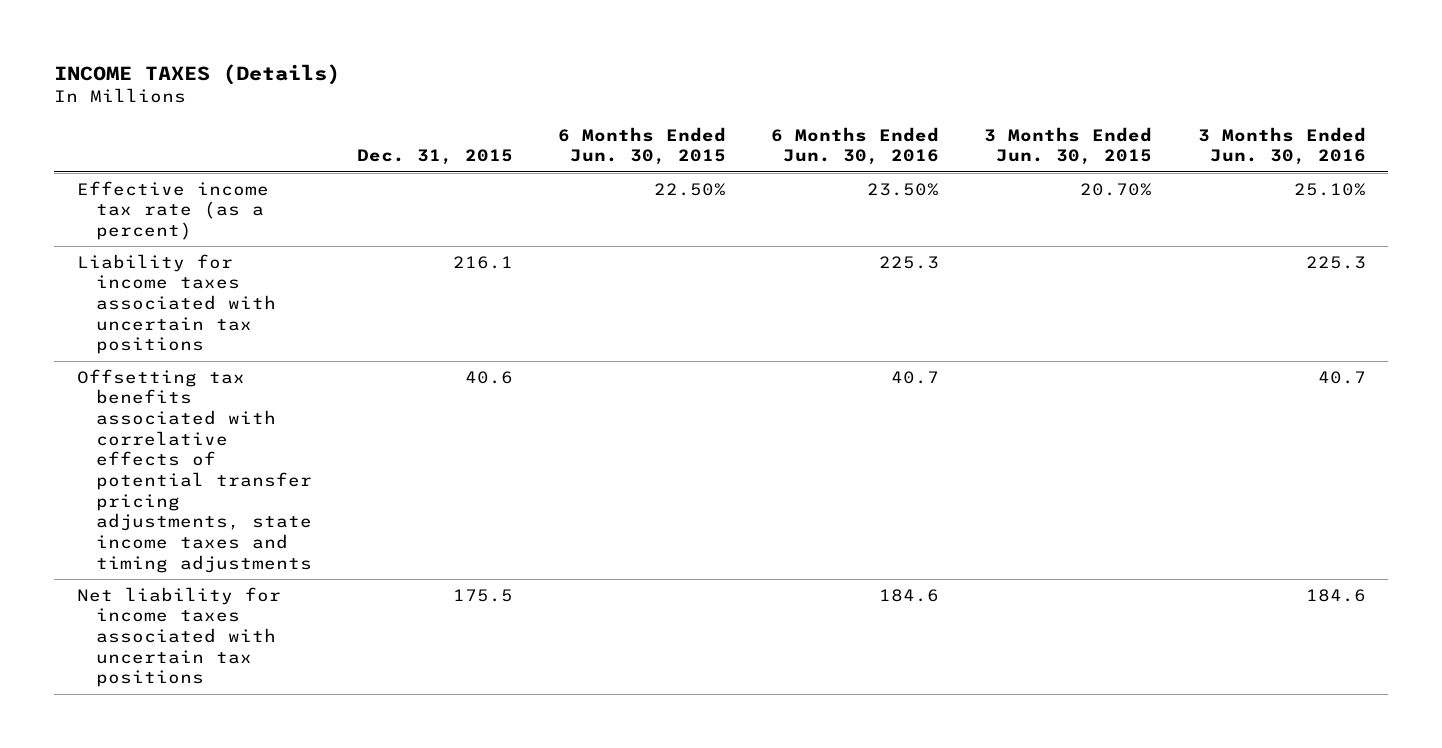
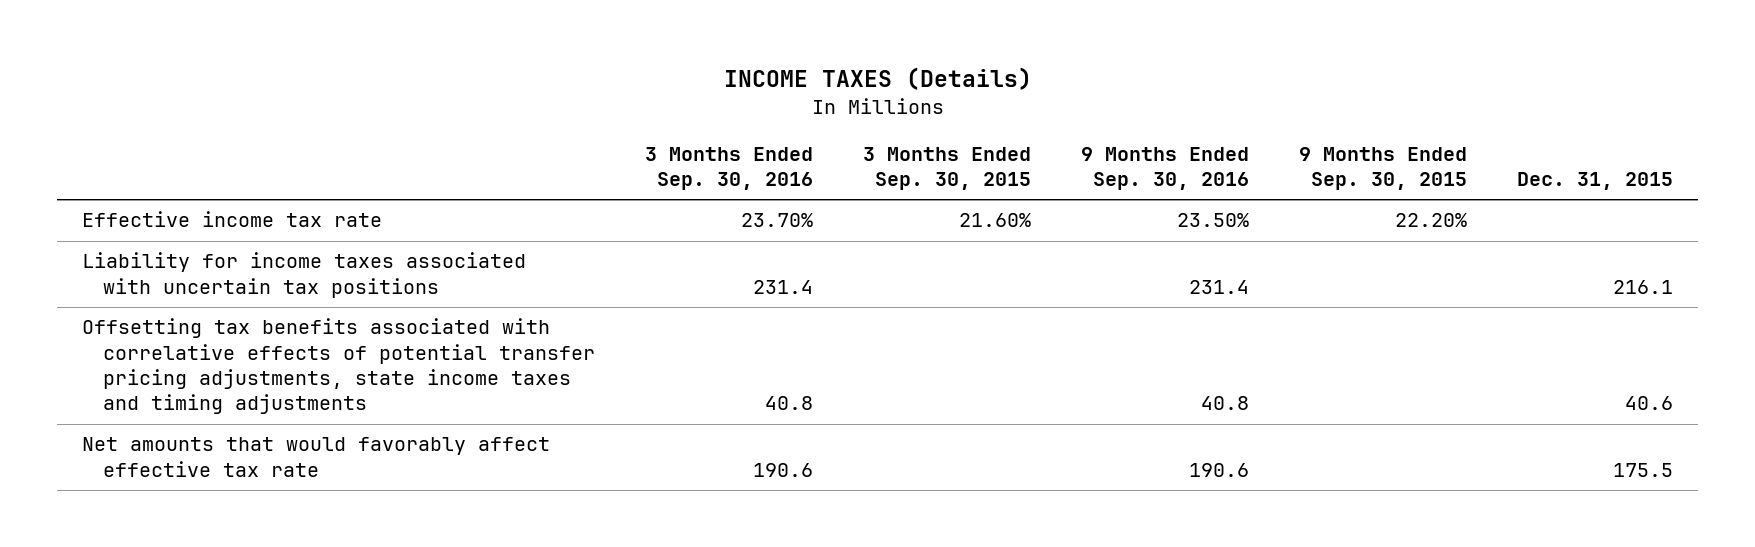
[558,126,727,166] 6 Months Ended Jun. 30, 2015 -> none
[771,126,940,166] 6 Months Ended Jun. 30, 2016 -> none
[984,126,1153,166] 3 Months Ended Jun. 30, 2015 -> none
[1197,126,1366,166] 3 Months Ended Jun. 30, 2016 -> none
none -> [644,146,813,191] 3 Months Ended Sep. 30, 2016
none -> [862,146,1031,191] 3 Months Ended Sep. 30, 2015
none -> [1081,146,1250,191] 9 Months Ended Sep. 30, 2016
none -> [1299,146,1468,191] 9 Months Ended Sep. 30, 2015
[76,180,269,241] Effective income tax rate (as a percent) -> [82,211,383,228] Effective income tax rate
[76,586,281,688] Net liability for income taxes associated with uncertain tax positions -> [82,437,551,477] Net amounts that would favorably affect effective tax rate

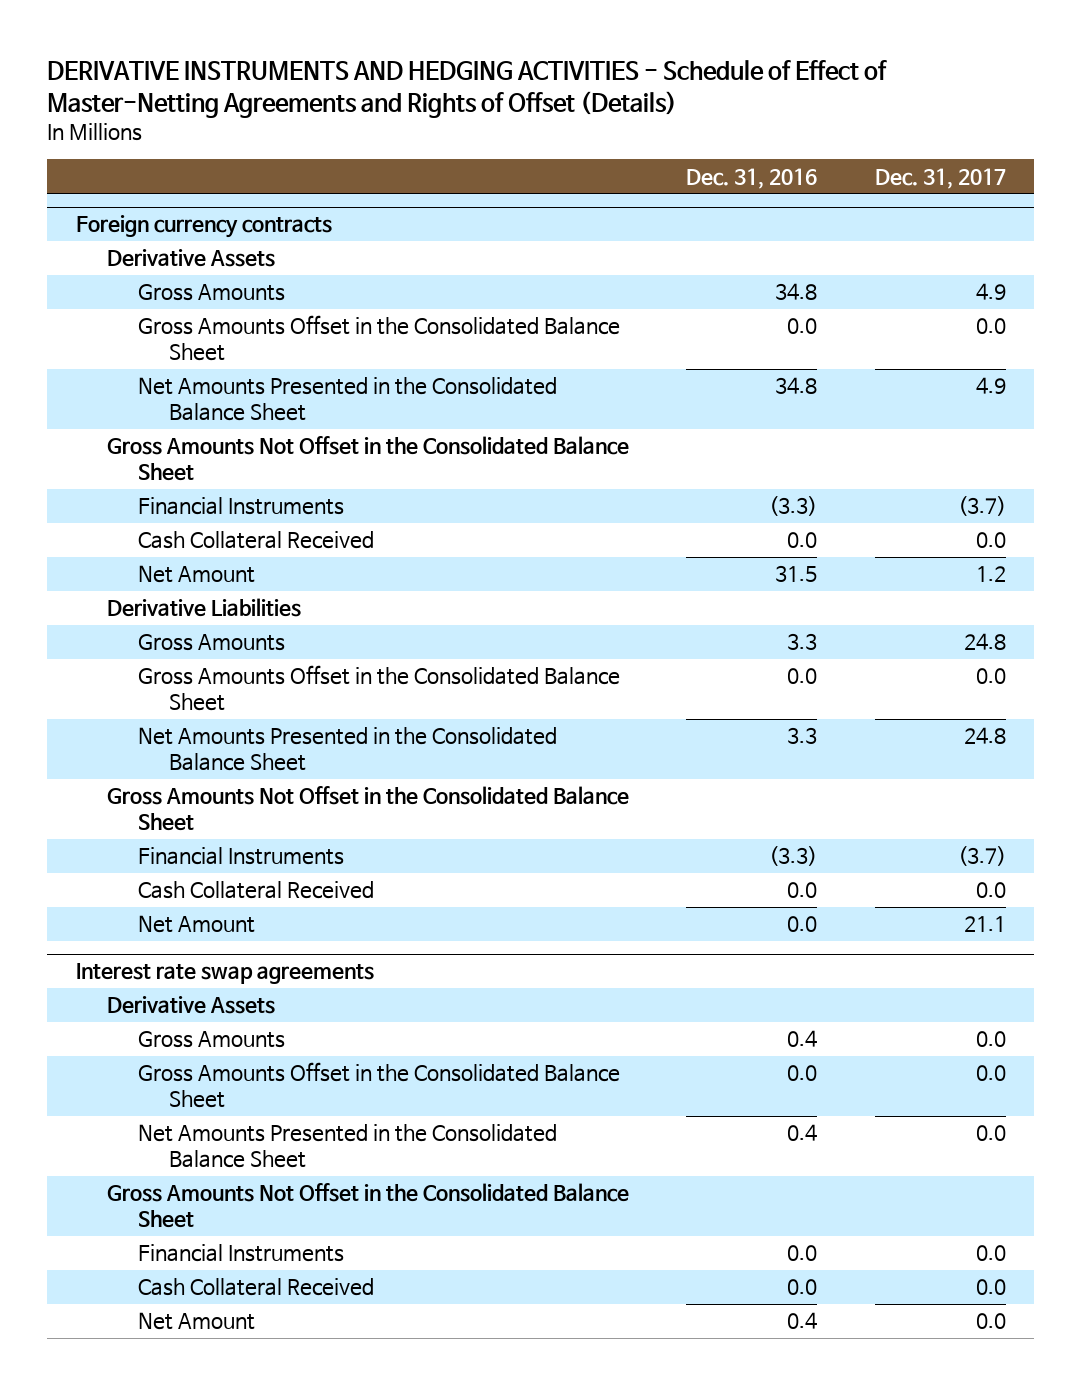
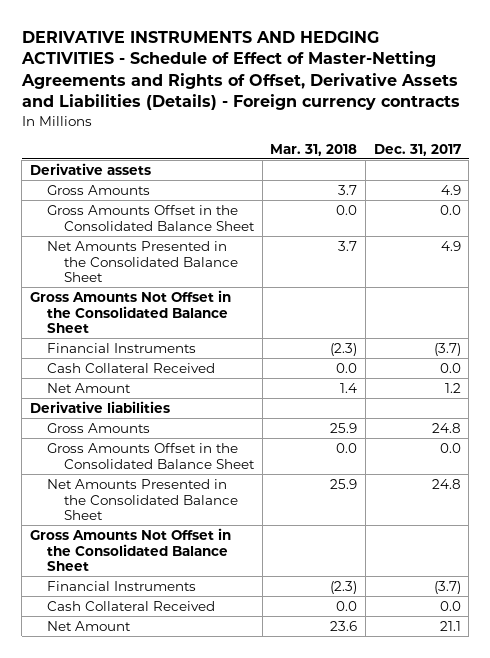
[47,60,888,119] DERIVATIVE INSTRUMENTS AND HEDGING ACTIVITIES - Schedule of Effect of Master-Netting Agreements and Rights of Offset (Details) -> [20,30,460,110] DERIVATIVE INSTRUMENTS AND HEDGING ACTIVITIES - Schedule of Effect of Master-Netting Agreements and Rights of Offset, Derivative Assets and Liabilities (Details) - Foreign currency contracts
[686,167,818,189] Dec. 31, 2016 -> none
none -> [270,143,358,156] Mar. 31, 2018
[76,215,333,239] Foreign currency contracts -> none
[107,249,276,268] Derivative Assets -> [29,162,151,175] Derivative assets
[107,598,302,618] Derivative Liabilities -> [29,400,170,413] Derivative liabilities
[76,963,375,985] Interest rate swap agreements -> none
[107,996,276,1015] Derivative Assets -> none
[138,1031,286,1049] Gross Amounts -> none
[138,1062,621,1109] Gross Amounts Offset in the Consolidated Balance Sheet -> none
[138,1124,558,1169] Net Amounts Presented in the Consolidated Balance Sheet -> none
[107,1183,630,1229] Gross Amounts Not Offset in the Consolidated Balance Sheet -> none
[138,1244,345,1263] Financial Instruments -> none
[138,1278,375,1297] Cash Collateral Received -> none
[138,1312,256,1331] Net Amount -> none

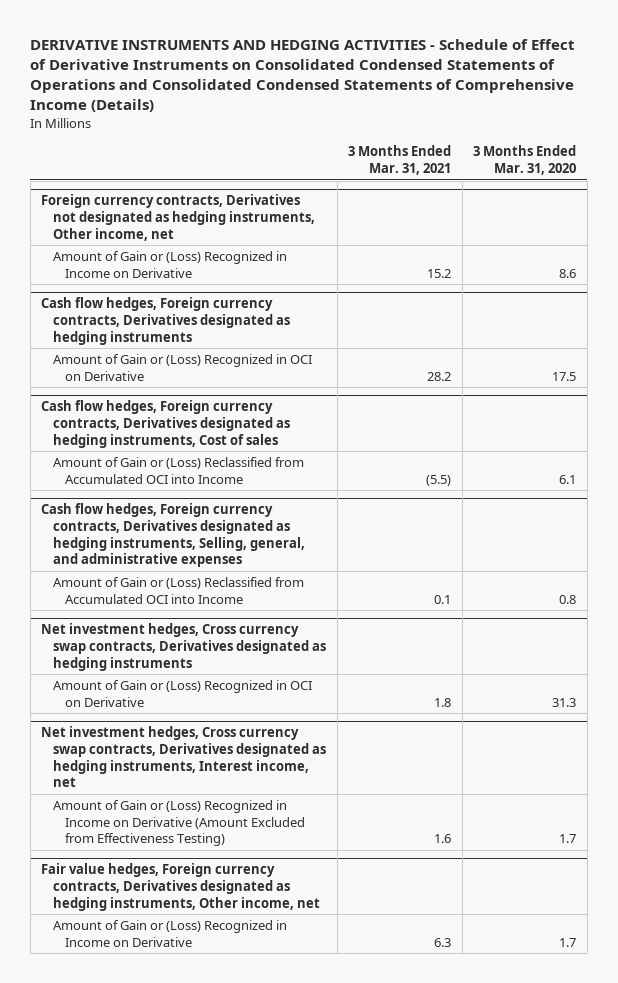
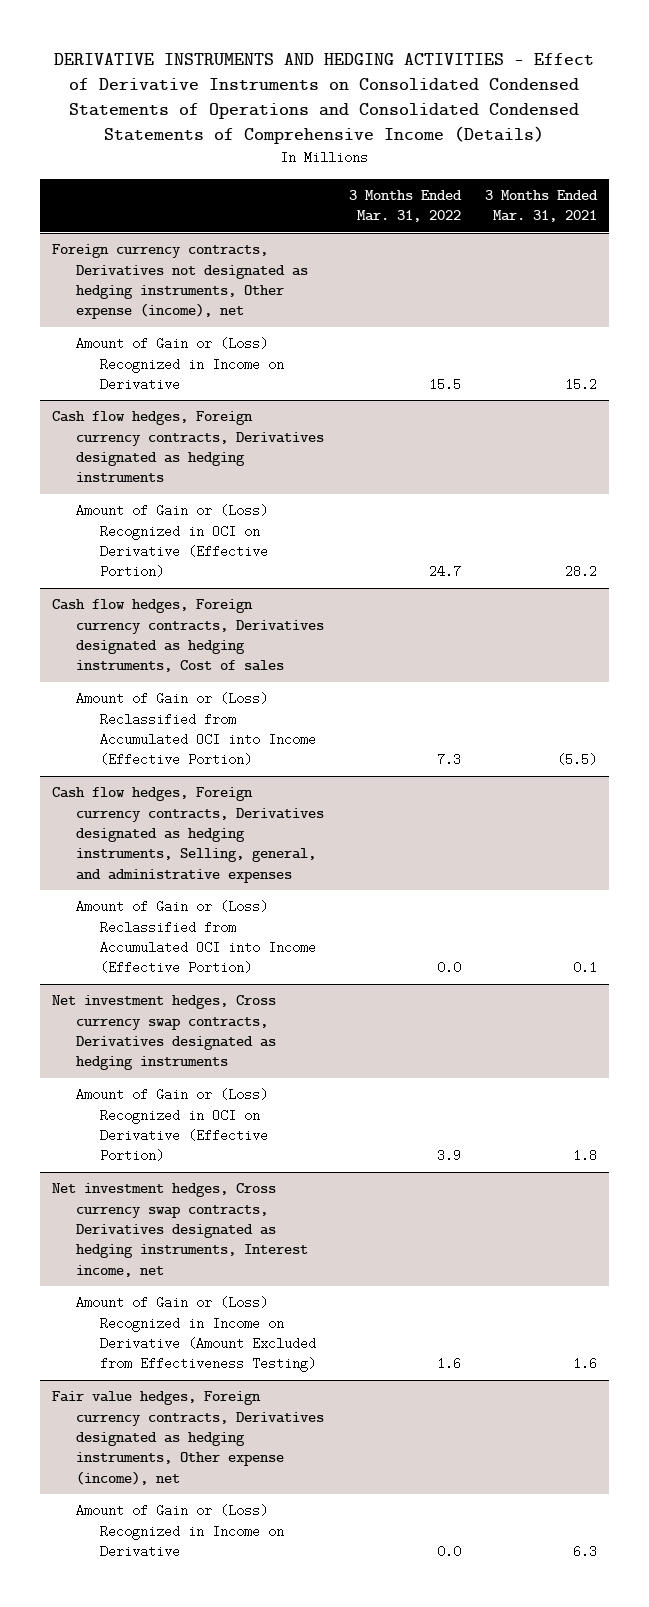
[30,39,576,113] DERIVATIVE INSTRUMENTS AND HEDGING ACTIVITIES - Schedule of Effect of Derivative Instruments on Consolidated Condensed Statements of Operations and Consolidated Condensed Statements of Comprehensive Income (Details) -> [54,52,595,145] DERIVATIVE INSTRUMENTS AND HEDGING ACTIVITIES - Effect of Derivative Instruments on Consolidated Condensed Statements of Operations and Consolidated Condensed Statements of Comprehensive Income (Details)
[473,145,577,176] 3 Months Ended Mar. 31, 2020 -> none
none -> [348,190,462,223] 3 Months Ended Mar. 31, 2022
[41,194,316,241] Foreign currency contracts, Derivatives not designated as hedging instruments, Other income, net -> [51,244,308,320] Foreign currency contracts, Derivatives not designated as hedging instruments, Other expense (income), net
[53,353,313,381] Amount of Gain or (Loss) Recognized in OCI on Derivative -> [75,504,268,579] Amount of Gain or (Loss) Recognized in OCI on Derivative (Effective Portion)
[53,456,305,484] Amount of Gain or (Loss) Reclassified from Accumulated OCI into Income -> [75,692,316,767] Amount of Gain or (Loss) Reclassified from Accumulated OCI into Income (Effective Portion)
[53,576,305,604] Amount of Gain or (Loss) Reclassified from Accumulated OCI into Income -> [75,900,316,975] Amount of Gain or (Loss) Reclassified from Accumulated OCI into Income (Effective Portion)
[53,679,313,707] Amount of Gain or (Loss) Recognized in OCI on Derivative -> [75,1088,268,1163] Amount of Gain or (Loss) Recognized in OCI on Derivative (Effective Portion)
[41,863,321,911] Fair value hedges, Foreign currency contracts, Derivatives designated as hedging instruments, Other income, net -> [51,1391,324,1485] Fair value hedges, Foreign currency contracts, Derivatives designated as hedging instruments, Other expense (income), net

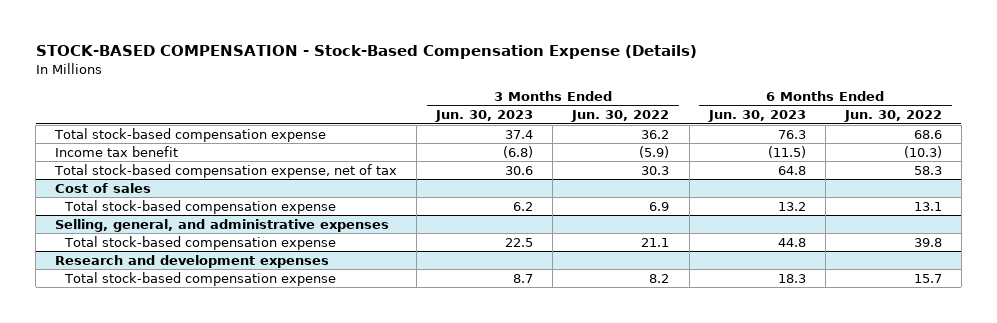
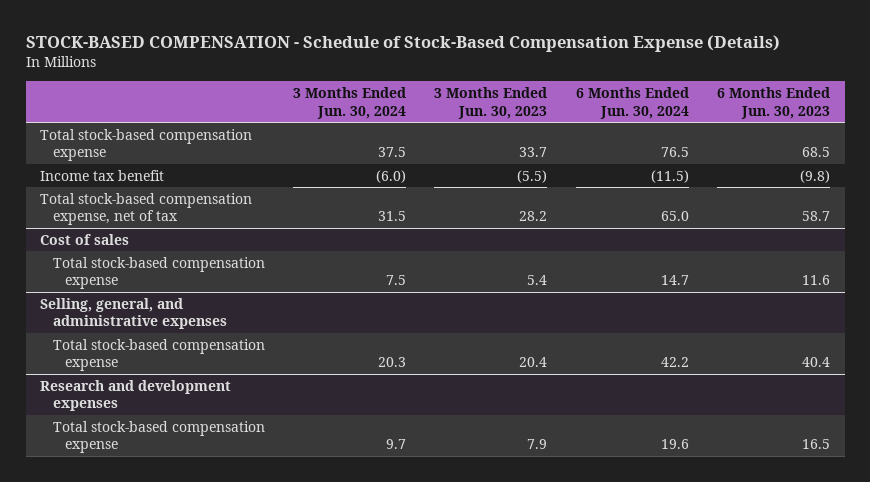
[35,45,697,60] STOCK-BASED COMPENSATION - Stock-Based Compensation Expense (Details) -> [25,34,780,52] STOCK-BASED COMPENSATION - Schedule of Stock-Based Compensation Expense (Details)
[571,110,670,123] Jun. 30, 2022 -> none
[843,110,942,123] Jun. 30, 2022 -> none
none -> [292,86,406,119] 3 Months Ended Jun. 30, 2024
none -> [575,86,689,119] 6 Months Ended Jun. 30, 2024
[505,130,534,140] 37.4 -> [519,147,548,158] 33.7
[777,130,806,140] 76.3 -> [802,147,831,158] 68.5
[503,146,534,159] (6.8) -> [517,169,548,183] (5.5)
[767,146,806,159] (11.5) -> [800,169,831,183] (9.8)
[505,166,534,176] 30.6 -> [519,211,548,222] 28.2
[777,166,806,176] 64.8 -> [802,211,831,222] 58.7
[513,202,534,212] 6.2 -> [527,275,548,286] 5.4
[777,202,806,212] 13.2 -> [802,275,831,286] 11.6
[505,238,534,248] 22.5 -> [519,357,548,368] 20.4
[777,238,806,248] 44.8 -> [802,357,831,368] 40.4
[513,274,534,284] 8.7 -> [527,439,548,450] 7.9
[777,274,806,284] 18.3 -> [802,439,831,450] 16.5

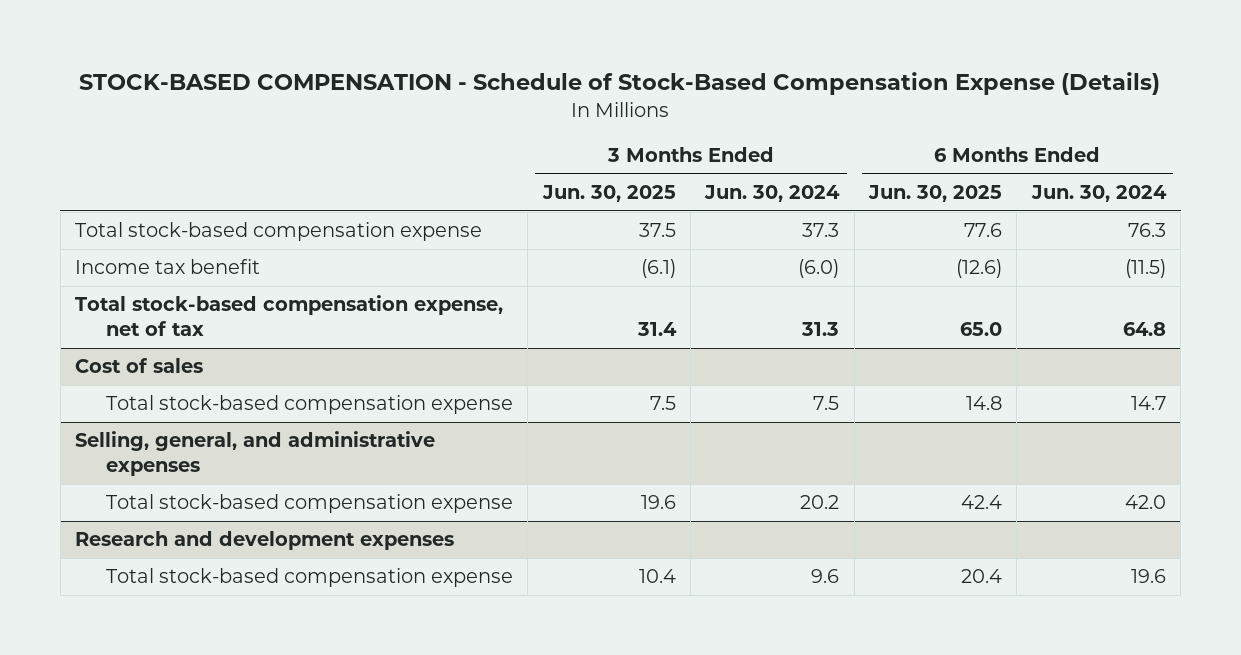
[434,86,548,119] 3 Months Ended Jun. 30, 2023 -> none
[717,86,831,119] 6 Months Ended Jun. 30, 2023 -> none
none -> [541,184,676,202] Jun. 30, 2025
none -> [868,184,1003,202] Jun. 30, 2025
[377,147,406,158] 37.5 -> [802,223,840,238] 37.3
[660,147,689,158] 76.5 -> [1127,223,1166,238] 76.3
[377,211,406,222] 31.5 -> [801,322,840,337] 31.3
[660,211,689,222] 65.0 -> [1122,322,1166,337] 64.8
[377,357,406,368] 20.3 -> [800,495,840,510] 20.2
[660,357,689,368] 42.2 -> [1124,495,1166,510] 42.0
[385,439,406,450] 9.7 -> [811,569,840,584] 9.6

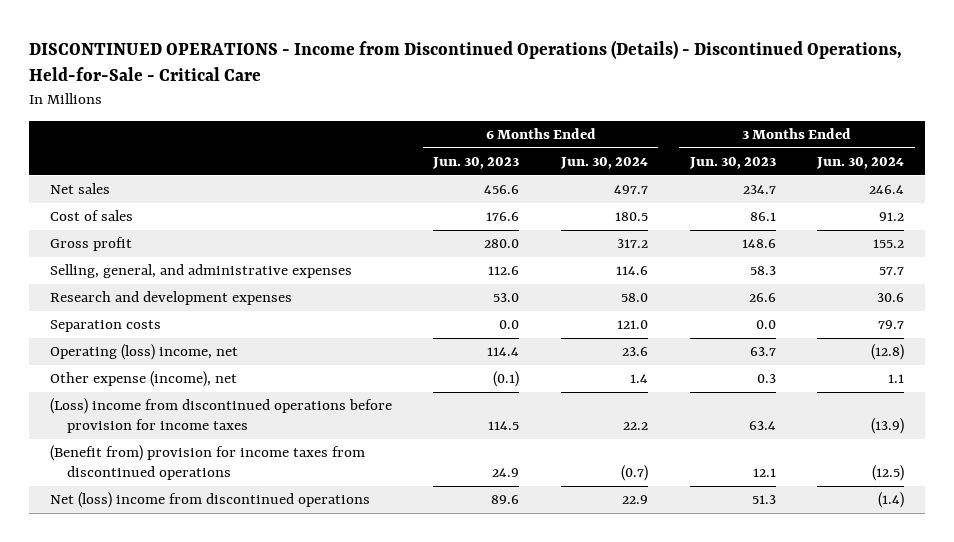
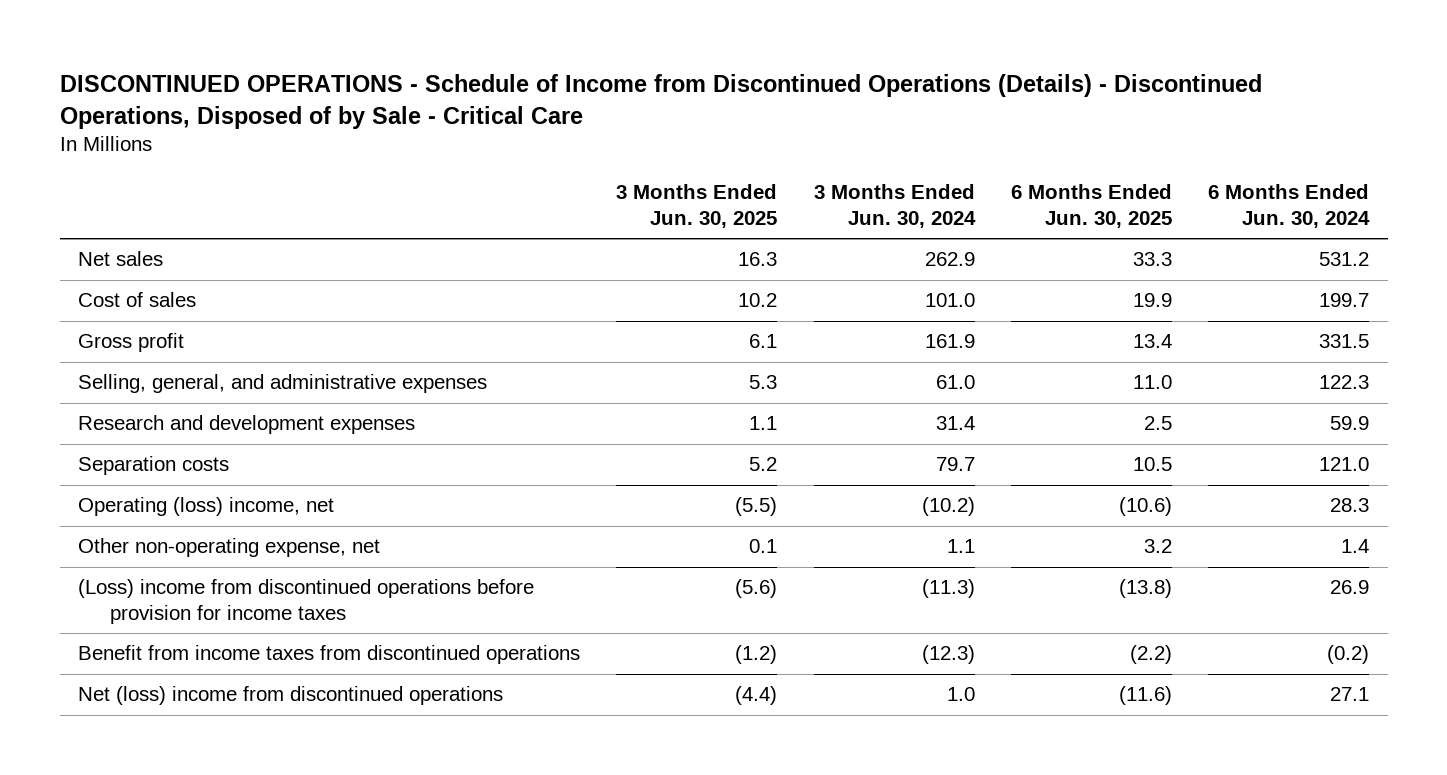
[28,40,902,82] DISCONTINUED OPERATIONS - Income from Discontinued Operations (Details) - Discontinued Operations, Held-for-Sale - Critical Care -> [59,73,1262,129] DISCONTINUED OPERATIONS - Schedule of Income from Discontinued Operations (Details) - Discontinued Operations, Disposed of by Sale - Critical Care
[432,156,520,169] Jun. 30, 2023 -> none
[688,156,776,169] Jun. 30, 2023 -> none
none -> [616,184,778,228] 3 Months Ended Jun. 30, 2025
none -> [1011,184,1173,228] 6 Months Ended Jun. 30, 2025
[613,185,648,195] 497.7 -> [1319,252,1370,267] 531.2
[869,185,905,195] 246.4 -> [924,252,975,267] 262.9
[614,212,648,222] 180.5 -> [1319,293,1370,308] 199.7
[879,212,905,222] 91.2 -> [924,293,975,308] 101.0
[616,239,648,249] 317.2 -> [1319,334,1370,349] 331.5
[873,239,905,249] 155.2 -> [924,334,975,349] 161.9
[615,266,648,276] 114.6 -> [1319,375,1370,390] 122.3
[879,267,905,276] 57.7 -> [935,375,975,390] 61.0
[620,293,648,303] 58.0 -> [1330,416,1370,431] 59.9
[877,293,905,303] 30.6 -> [935,416,975,431] 31.4
[621,347,648,357] 23.6 -> [1330,498,1370,513] 28.3
[871,344,905,361] (12.8) -> [921,497,975,517] (10.2)
[49,371,237,388] Other expense (income), net -> [77,538,380,558] Other non-operating expense, net
[622,421,648,430] 22.2 -> [1330,580,1370,595] 26.9
[871,417,905,434] (13.9) -> [921,579,975,599] (11.3)
[49,445,365,480] (Benefit from) provision for income taxes from discontinued operations -> [77,645,580,665] Benefit from income taxes from discontinued operations
[620,464,648,481] (0.7) -> [1327,645,1370,665] (0.2)
[872,464,905,481] (12.5) -> [921,645,975,665] (12.3)
[621,495,648,505] 22.9 -> [1330,687,1370,702] 27.1
[878,492,905,509] (1.4) -> [946,687,975,702] 1.0

